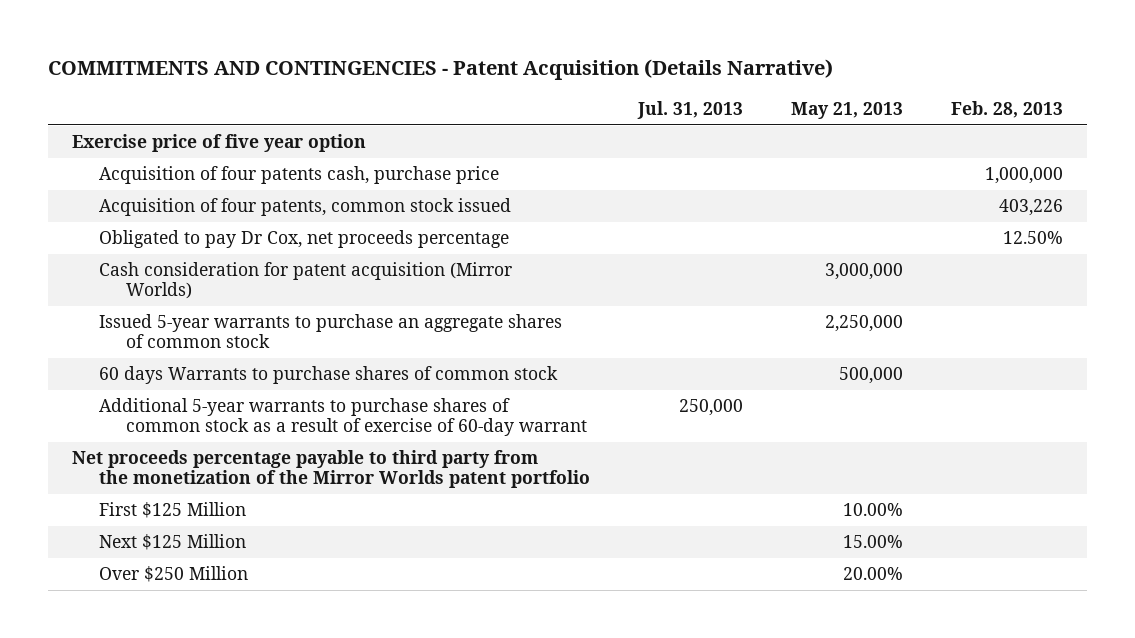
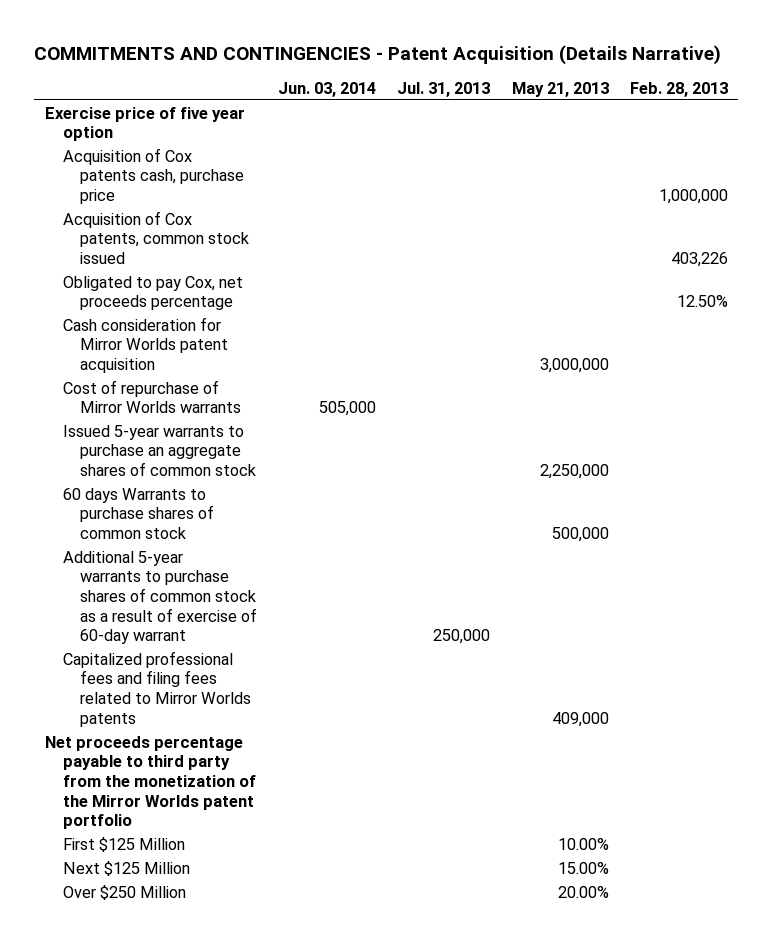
none -> [278,81,377,97] Jun. 03, 2014
[99,166,500,185] Acquisition of four patents cash, purchase price -> [62,147,245,204] Acquisition of Cox patents cash, purchase price
[99,198,512,217] Acquisition of four patents, common stock issued -> [62,210,250,264] Acquisition of Cox patents, common stock issued
[99,230,510,249] Obligated to pay Dr Cox, net proceeds percentage -> [62,275,243,311] Obligated to pay Cox, net proceeds percentage
[99,262,513,300] Cash consideration for patent acquisition (Mirror Worlds) -> [62,316,229,373] Cash consideration for Mirror Worlds patent acquisition
none -> [62,379,242,414] Cost of repurchase of Mirror Worlds warrants
none -> [62,650,252,727] Capitalized professional fees and filing fees related to Mirror Worlds patents

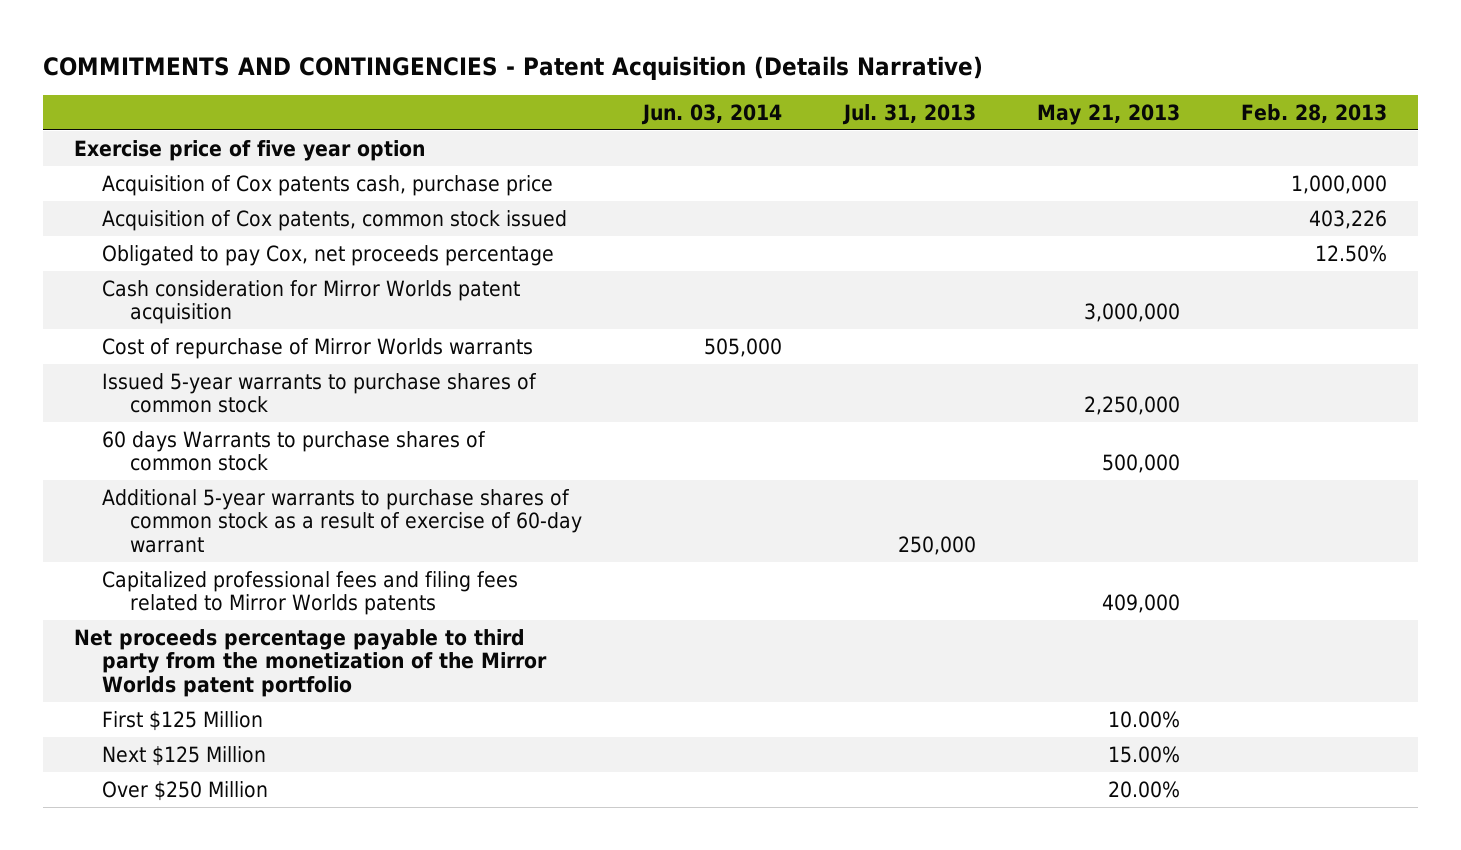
[62,424,257,476] Issued 5-year warrants to purchase an aggregate shares of common stock -> [101,372,537,414] Issued 5-year warrants to purchase shares of common stock

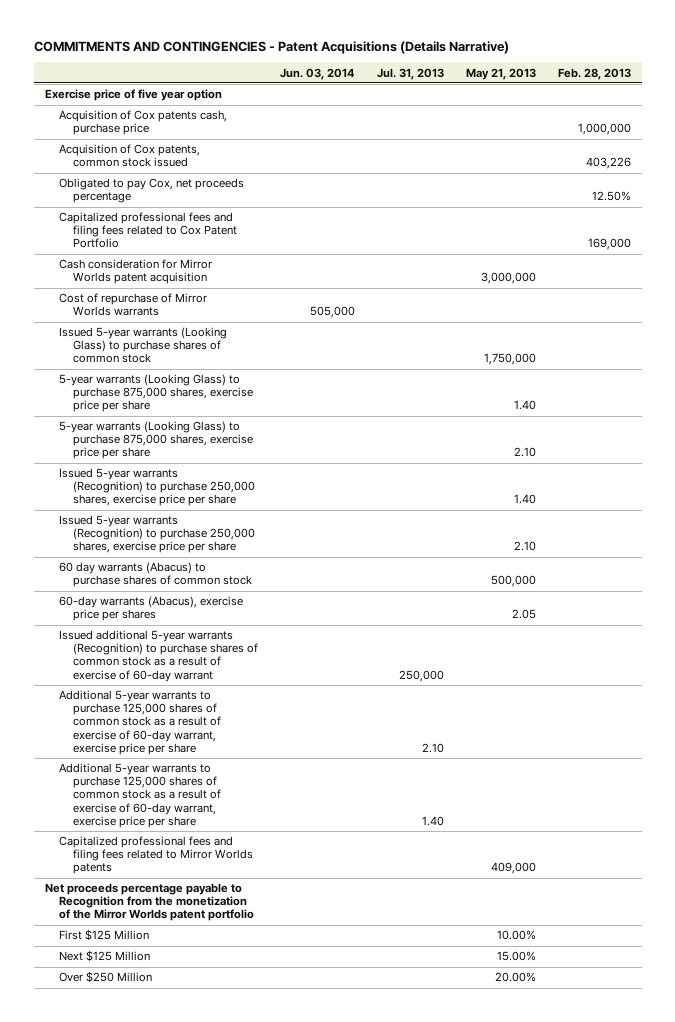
[42,55,983,80] COMMITMENTS AND CONTINGENCIES - Patent Acquisition (Details Narrative) -> [33,41,509,55] COMMITMENTS AND CONTINGENCIES - Patent Acquisitions (Details Narrative)
none -> [58,212,238,249] Capitalized professional fees and filing fees related to Cox Patent Portfolio
[101,372,537,414] Issued 5-year warrants to purchase shares of common stock -> [58,327,227,364] Issued 5-year warrants (Looking Glass) to purchase shares of common stock
[1083,396,1180,416] 2,250,000 -> [483,353,536,366] 1,750,000
none -> [58,374,254,413] 5-year warrants (Looking Glass) to purchase 875,000 shares, exercise price per share
none -> [58,421,254,460] 5-year warrants (Looking Glass) to purchase 875,000 shares, exercise price per share
none -> [58,468,256,507] Issued 5-year warrants (Recognition) to purchase 250,000 shares, exercise price per share
none -> [58,515,256,554] Issued 5-year warrants (Recognition) to purchase 250,000 shares, exercise price per share
[101,430,486,472] 60 days Warrants to purchase shares of common stock -> [58,562,253,588] 60 day warrants (Abacus) to purchase shares of common stock
none -> [58,596,243,622] 60-day warrants (Abacus), exercise price per shares
[101,488,582,553] Additional 5-year warrants to purchase shares of common stock as a result of exercise of 60-day warrant -> [58,630,259,682] Issued additional 5-year warrants (Recognition) to purchase shares of common stock as a result of exercise of 60-day warrant
none -> [58,690,222,755] Additional 5-year warrants to purchase 125,000 shares of common stock as a result of exercise of 60-day warrant, exercise price per share
none -> [58,763,222,828] Additional 5-year warrants to purchase 125,000 shares of common stock as a result of exercise of 60-day warrant, exercise price per share
[73,628,547,697] Net proceeds percentage payable to third party from the monetization of the Mirror Worlds patent portfolio -> [44,883,254,922] Net proceeds percentage payable to Recognition from the monetization of the Mirror Worlds patent portfolio

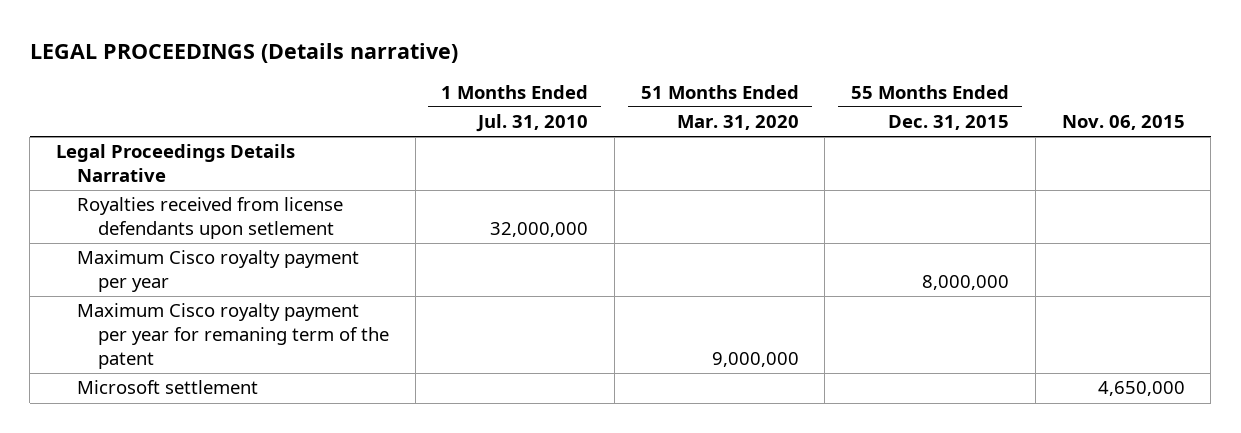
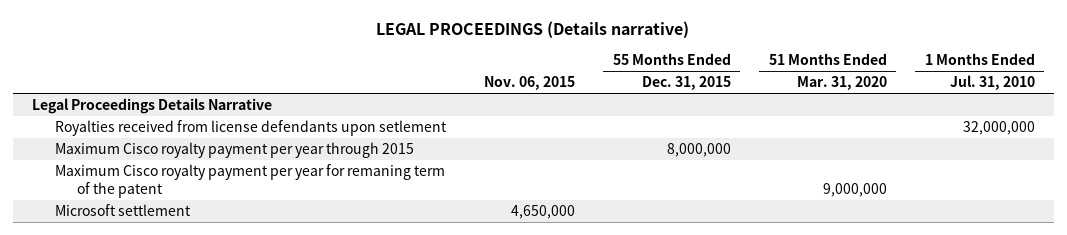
[76,250,359,293] Maximum Cisco royalty payment per year -> [54,142,414,159] Maximum Cisco royalty payment per year through 2015

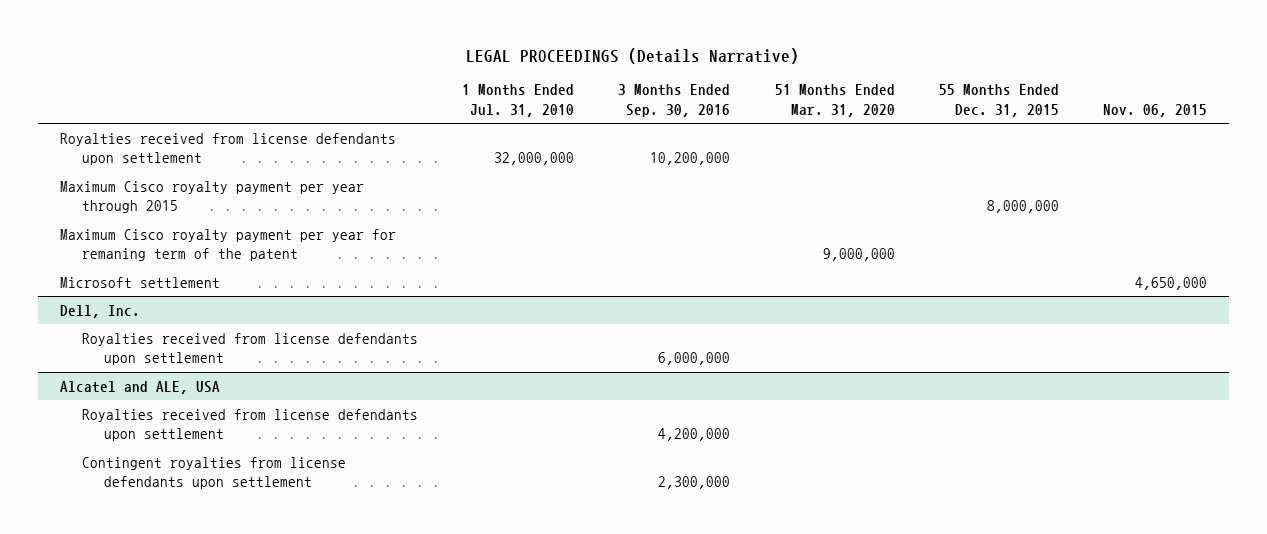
[376,20,690,38] LEGAL PROCEEDINGS (Details narrative) -> [466,47,800,64] LEGAL PROCEEDINGS (Details Narrative)
none -> [618,84,731,117] 3 Months Ended Sep. 30, 2016
[32,98,273,115] Legal Proceedings Details Narrative -> none
[54,120,447,137] Royalties received from license defendants upon setlement -> [59,132,396,166] Royalties received from license defendants upon settlement
none -> [59,304,140,318] Dell, Inc.
none -> [81,332,418,366] Royalties received from license defendants upon settlement
none -> [59,380,220,394] Alcatel and ALE, USA
none -> [81,408,418,442] Royalties received from license defendants upon settlement
none -> [81,456,346,490] Contingent royalties from license defendants upon settlement

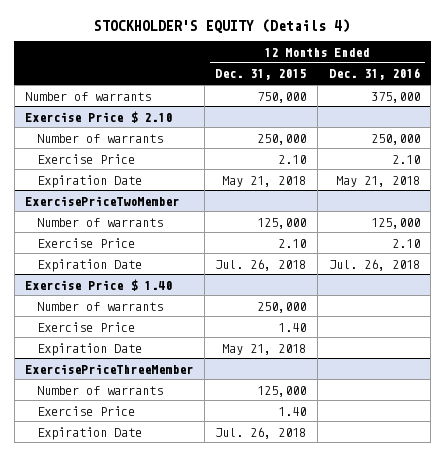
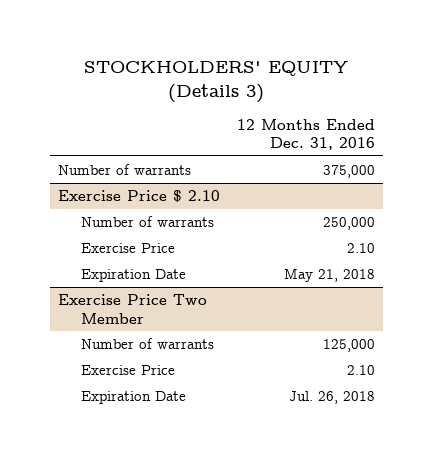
[94,18,351,33] STOCKHOLDER'S EQUITY (Details 4) -> [84,61,349,103] STOCKHOLDERS' EQUITY (Details 3)
[215,69,307,81] Dec. 31, 2015 -> none
[25,195,180,206] ExercisePriceTwoMember -> [57,294,207,324] Exercise Price Two Member
[25,278,173,291] Exercise Price $ 1.40 -> none
[36,301,163,311] Number of warrants -> none
[36,321,135,332] Exercise Price -> none
[36,342,142,356] Expiration Date -> none
[25,363,194,374] ExercisePriceThreeMember -> none
[36,385,163,395] Number of warrants -> none
[36,405,135,416] Exercise Price -> none
[36,426,142,440] Expiration Date -> none

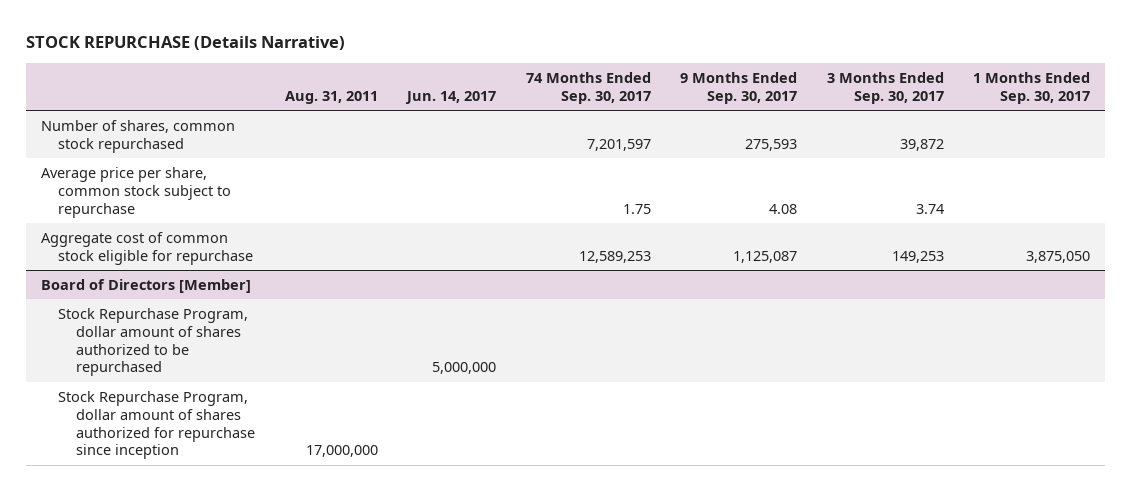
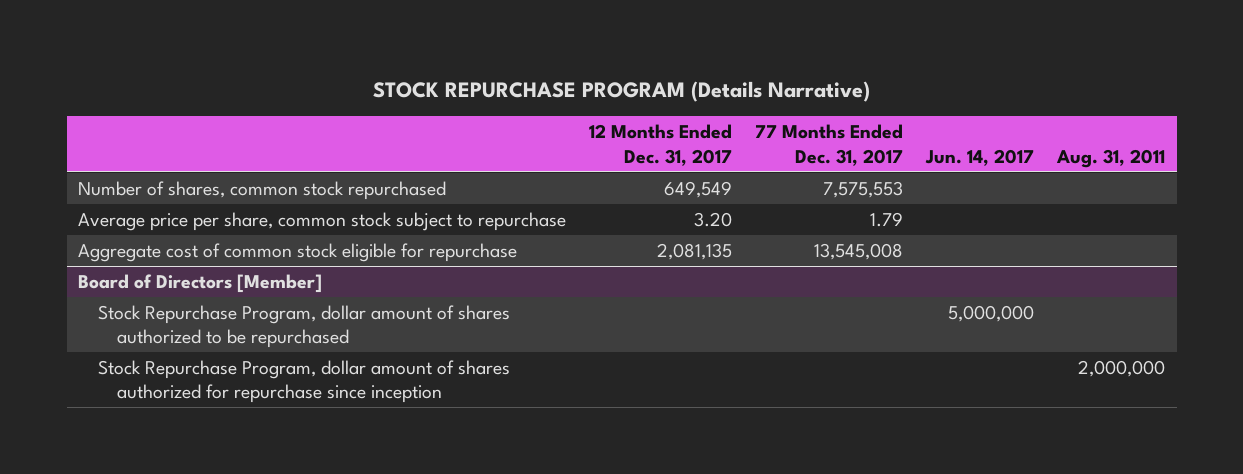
[25,36,345,51] STOCK REPURCHASE (Details Narrative) -> [372,80,870,102] STOCK REPURCHASE PROGRAM (Details Narrative)
[525,71,651,104] 74 Months Ended Sep. 30, 2017 -> none
[680,71,798,104] 9 Months Ended Sep. 30, 2017 -> none
[826,71,944,104] 3 Months Ended Sep. 30, 2017 -> none
[973,71,1091,104] 1 Months Ended Sep. 30, 2017 -> none
none -> [589,124,733,166] 12 Months Ended Dec. 31, 2017
none -> [755,124,904,166] 77 Months Ended Dec. 31, 2017
[305,445,378,458] 17,000,000 -> [1078,359,1166,377] 2,000,000

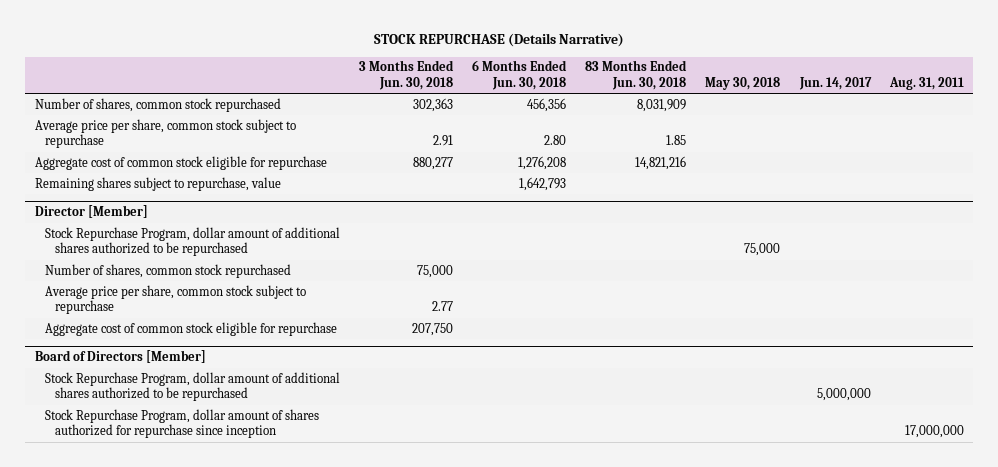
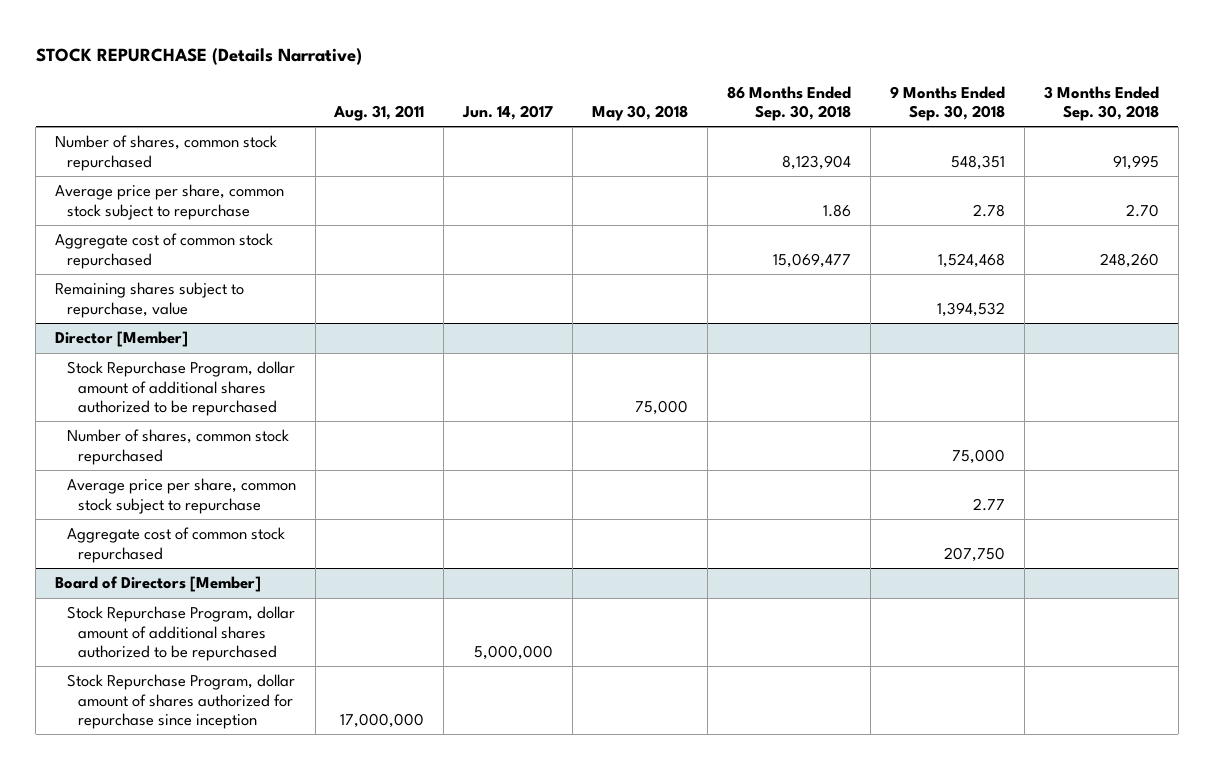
[359,60,455,91] 3 Months Ended Jun. 30, 2018 -> none
[472,60,568,91] 6 Months Ended Jun. 30, 2018 -> none
[585,60,688,91] 83 Months Ended Jun. 30, 2018 -> none
none -> [727,85,852,121] 86 Months Ended Sep. 30, 2018
none -> [890,85,1006,121] 9 Months Ended Sep. 30, 2018
none -> [1043,85,1159,121] 3 Months Ended Sep. 30, 2018
[34,155,327,170] Aggregate cost of common stock eligible for repurchase -> [55,233,274,269] Aggregate cost of common stock repurchased
[45,321,338,336] Aggregate cost of common stock eligible for repurchase -> [66,527,285,563] Aggregate cost of common stock repurchased

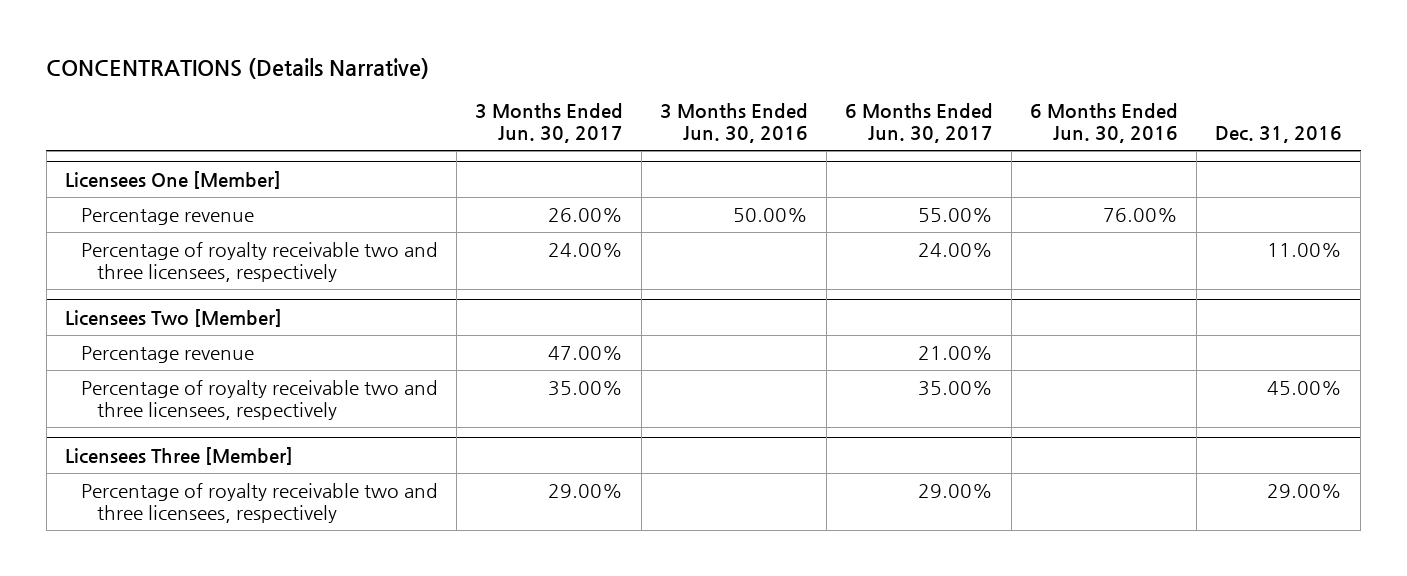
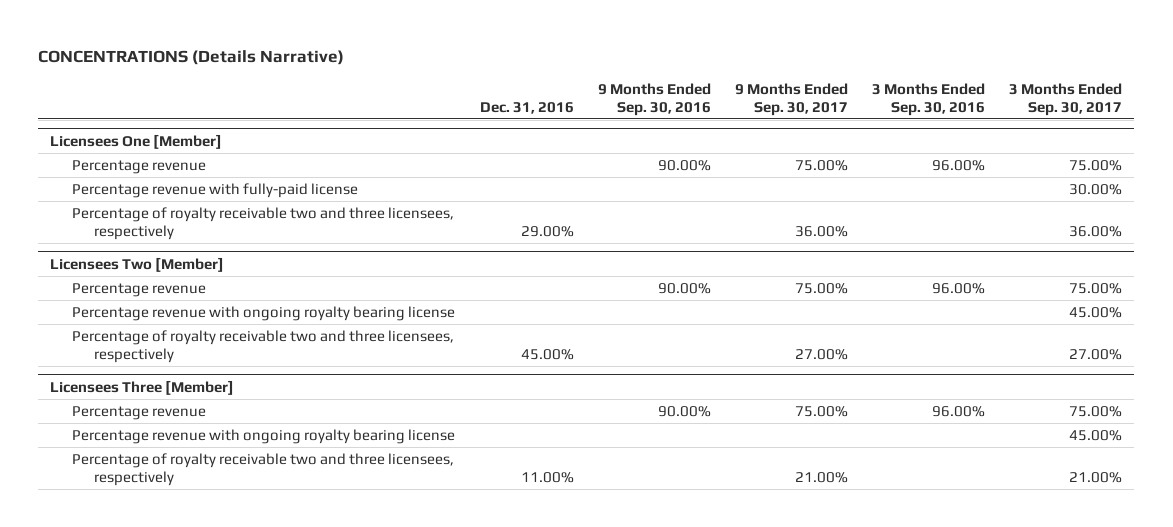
[475,103,624,144] 3 Months Ended Jun. 30, 2017 -> none
[660,103,809,144] 3 Months Ended Jun. 30, 2016 -> none
[845,103,994,144] 6 Months Ended Jun. 30, 2017 -> none
[1030,103,1179,144] 6 Months Ended Jun. 30, 2016 -> none
none -> [597,82,711,116] 9 Months Ended Sep. 30, 2016
none -> [734,82,848,116] 9 Months Ended Sep. 30, 2017
none -> [872,82,986,116] 3 Months Ended Sep. 30, 2016
none -> [1009,82,1123,116] 3 Months Ended Sep. 30, 2017
none -> [72,183,359,199] Percentage revenue with fully-paid license
[1267,242,1343,257] 11.00% -> [520,225,574,237] 29.00%
none -> [72,306,456,322] Percentage revenue with ongoing royalty bearing license
none -> [72,406,207,421] Percentage revenue
none -> [72,429,456,445] Percentage revenue with ongoing royalty bearing license
[1267,483,1343,498] 29.00% -> [520,471,574,483] 11.00%

